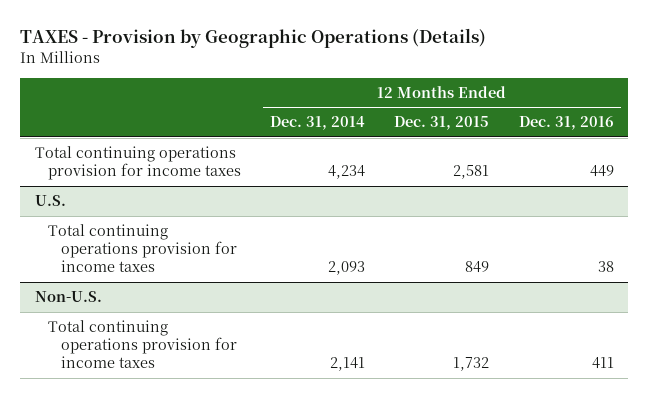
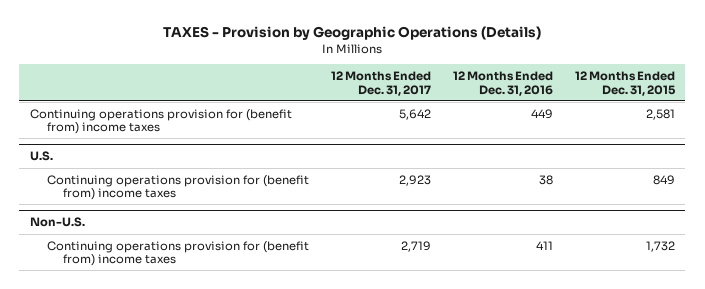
[270,116,366,131] Dec. 31, 2014 -> none
none -> [330,70,431,96] 12 Months Ended Dec. 31, 2017
[34,146,241,181] Total continuing operations provision for income taxes -> [30,108,293,135] Continuing operations provision for (benefit from) income taxes
[47,224,237,273] Total continuing operations provision for income taxes -> [46,174,309,201] Continuing operations provision for (benefit from) income taxes
[47,320,237,369] Total continuing operations provision for income taxes -> [46,240,309,267] Continuing operations provision for (benefit from) income taxes

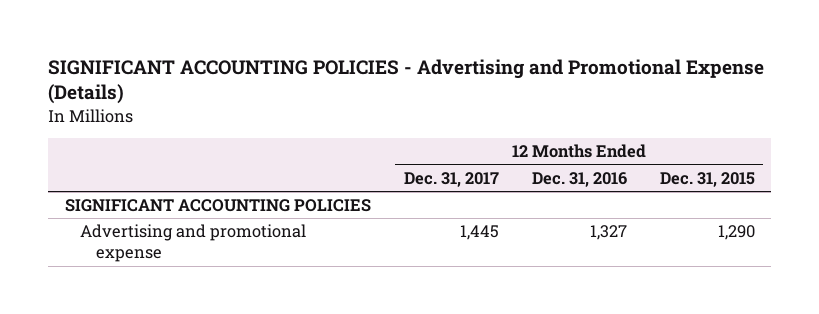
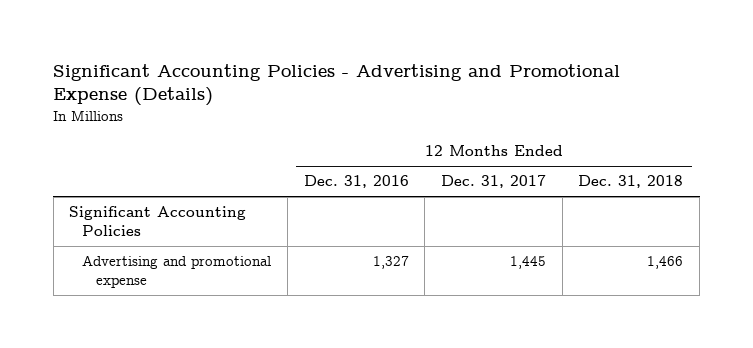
[47,58,764,105] SIGNIFICANT ACCOUNTING POLICIES - Advertising and Promotional Expense (Details) -> [53,63,621,107] Significant Accounting Policies - Advertising and Promotional Expense (Details)
[659,171,755,187] Dec. 31, 2015 -> none
none -> [578,175,684,189] Dec. 31, 2018
[64,199,371,213] SIGNIFICANT ACCOUNTING POLICIES -> [69,206,247,237] Significant Accounting Policies

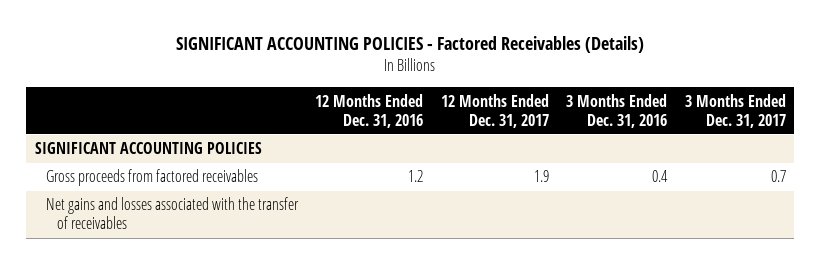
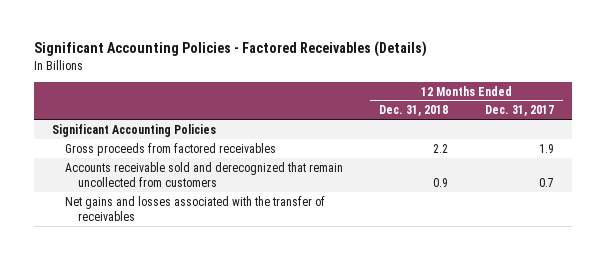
[176,36,645,54] SIGNIFICANT ACCOUNTING POLICIES - Factored Receivables (Details) -> [34,41,428,58] Significant Accounting Policies - Factored Receivables (Details)
[315,93,424,128] 12 Months Ended Dec. 31, 2016 -> none
[566,93,668,128] 3 Months Ended Dec. 31, 2016 -> none
[684,93,786,128] 3 Months Ended Dec. 31, 2017 -> none
none -> [379,105,449,117] Dec. 31, 2018
[34,142,262,155] SIGNIFICANT ACCOUNTING POLICIES -> [52,123,217,137] Significant Accounting Policies
none -> [65,161,344,187] Accounts receivable sold and derecognized that remain uncollected from customers

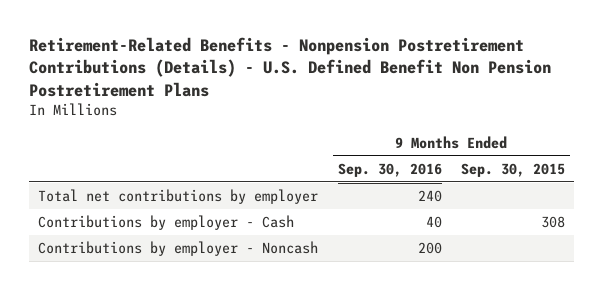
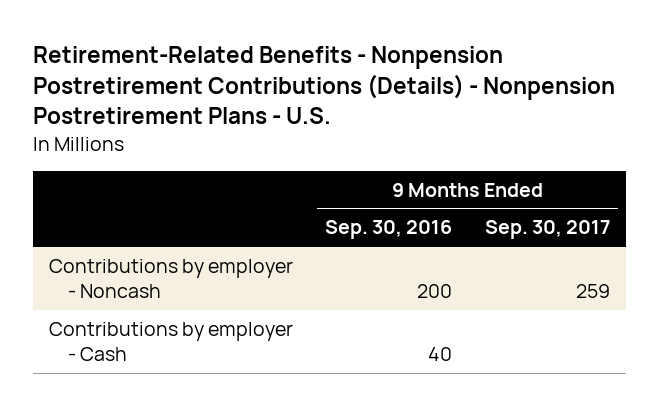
[28,37,551,97] Retirement-Related Benefits - Nonpension Postretirement Contributions (Details) - U.S. Defined Benefit Non Pension Postretirement Plans -> [32,46,615,125] Retirement-Related Benefits - Nonpension Postretirement Contributions (Details) - Nonpension Postretirement Plans - U.S.
[460,162,565,177] Sep. 30, 2015 -> none
none -> [484,220,610,240] Sep. 30, 2017
[38,189,319,205] Total net contributions by employer -> none
[38,215,295,231] Contributions by employer - Cash -> [49,322,294,361] Contributions by employer - Cash

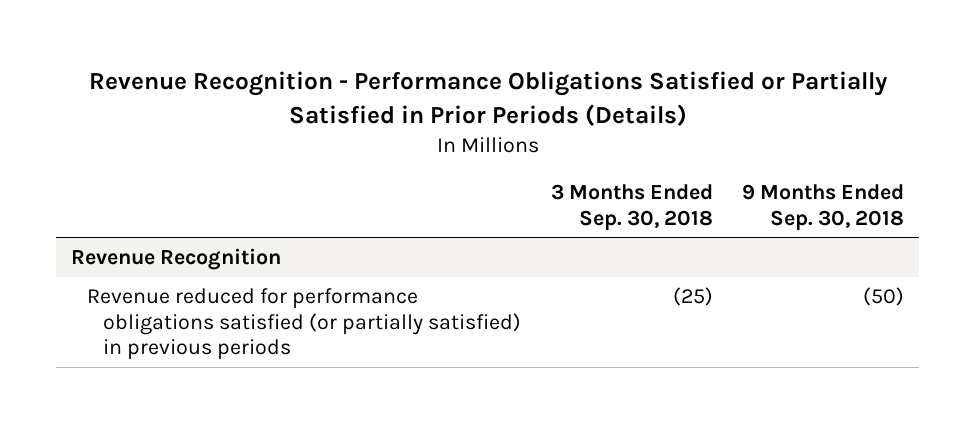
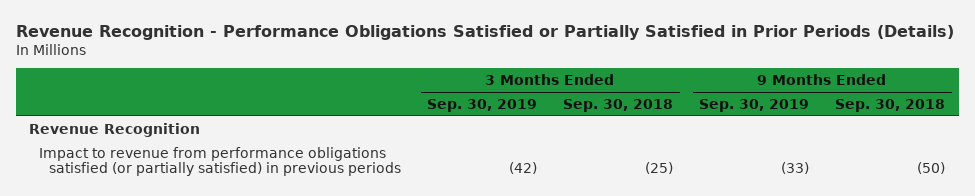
none -> [427,98,538,112] Sep. 30, 2019
none -> [699,98,810,112] Sep. 30, 2019
[86,288,521,360] Revenue reduced for performance obligations satisfied (or partially satisfied) in previous periods -> [39,146,402,177] Impact to revenue from performance obligations satisfied (or partially satisfied) in previous periods

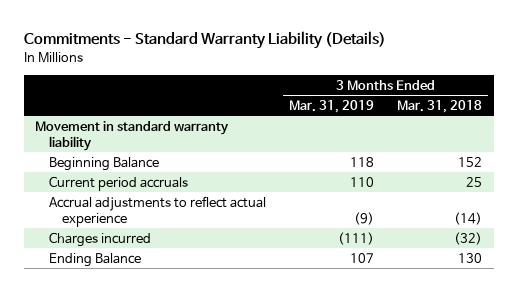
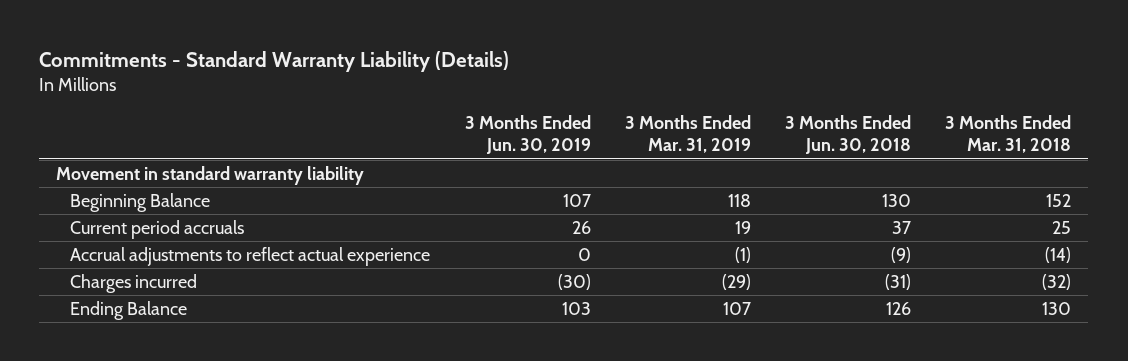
none -> [464,114,591,155] 3 Months Ended Jun. 30, 2019
none -> [784,114,911,155] 3 Months Ended Jun. 30, 2018
[350,176,375,187] 110 -> [734,220,751,234] 19
[354,211,375,225] (9) -> [734,246,751,263] (1)
[338,231,375,245] (111) -> [721,273,751,290] (29)

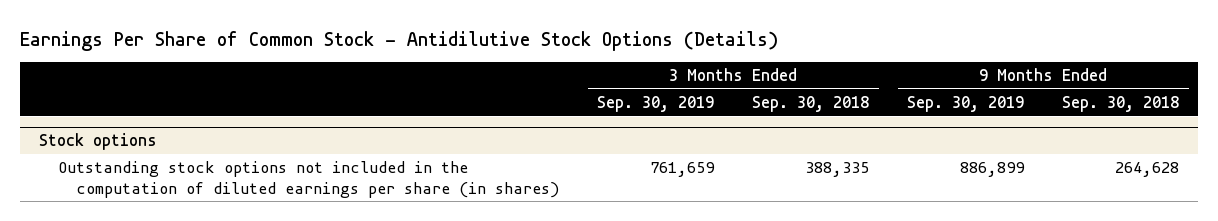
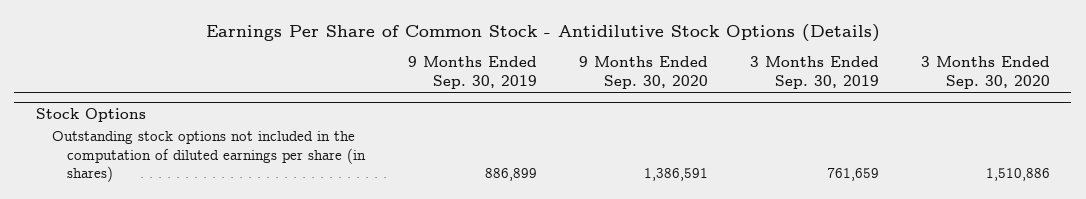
[752,95,870,112] Sep. 30, 2018 -> none
[1062,95,1180,112] Sep. 30, 2018 -> none
none -> [578,56,708,89] 9 Months Ended Sep. 30, 2020
none -> [921,56,1051,89] 3 Months Ended Sep. 30, 2020
[39,133,158,151] Stock options -> [35,107,146,122] Stock Options

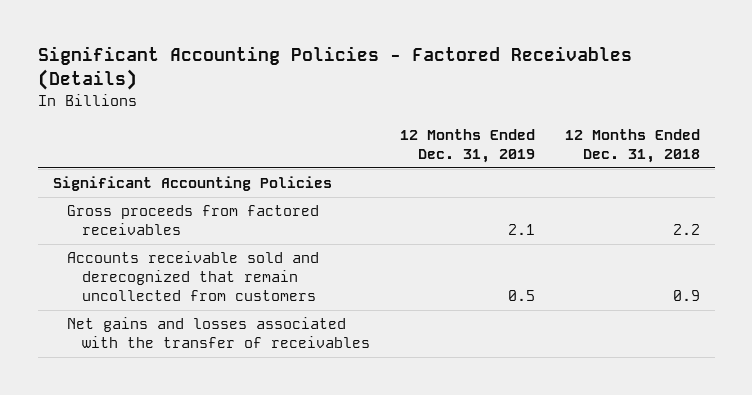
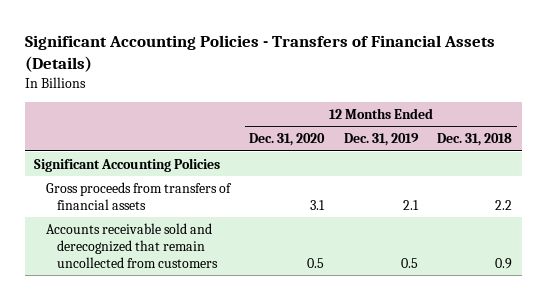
[37,46,632,90] Significant Accounting Policies - Factored Receivables (Details) -> [24,34,495,72] Significant Accounting Policies - Transfers of Financial Assets (Details)
none -> [249,133,326,147] Dec. 31, 2020
[67,205,320,236] Gross proceeds from factored receivables -> [45,181,232,210] Gross proceeds from transfers of financial assets
[67,317,371,349] Net gains and losses associated with the transfer of receivables -> none

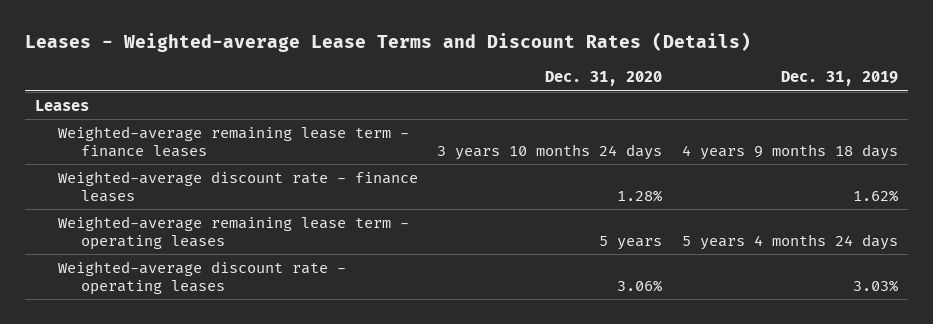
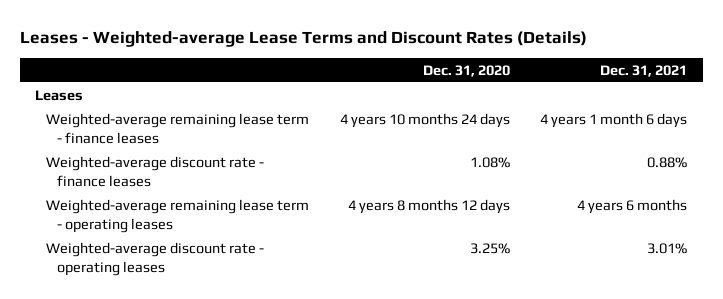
[780,71,898,87] Dec. 31, 2019 -> none
none -> [600,64,688,77] Dec. 31, 2021
[437,143,663,160] 3 years 10 months 24 days -> [339,113,510,129] 4 years 10 months 24 days
[617,189,663,202] 1.28% -> [469,157,510,169] 1.08%
[599,235,663,250] 5 years -> [347,199,510,215] 4 years 8 months 12 days
[617,279,663,292] 3.06% -> [469,243,510,255] 3.25%

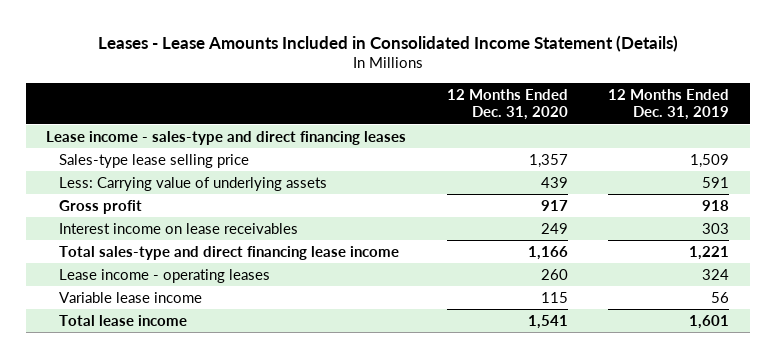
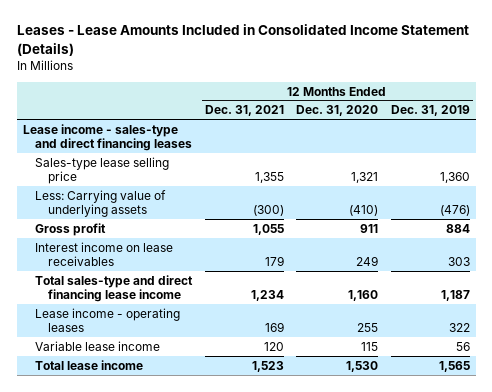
none -> [204,105,284,117] Dec. 31, 2021
[528,153,568,168] 1,357 -> [351,171,379,183] 1,321
[690,153,730,168] 1,509 -> [439,171,470,183] 1,360
[540,176,568,188] 439 -> [349,204,379,216] (410)
[702,176,730,188] 591 -> [439,204,470,216] (476)
[540,199,568,211] 917 -> [360,223,379,233] 911
[702,199,730,211] 918 -> [445,223,470,233] 884
[527,245,568,260] 1,166 -> [348,289,379,301] 1,160
[689,245,730,260] 1,221 -> [440,289,470,301] 1,187
[540,268,568,280] 260 -> [357,322,379,332] 255
[702,268,730,280] 324 -> [448,322,470,332] 322
[527,314,568,329] 1,541 -> [346,360,379,372] 1,530
[689,314,730,329] 1,601 -> [438,360,470,372] 1,565

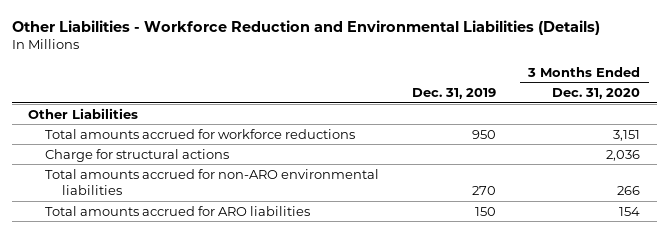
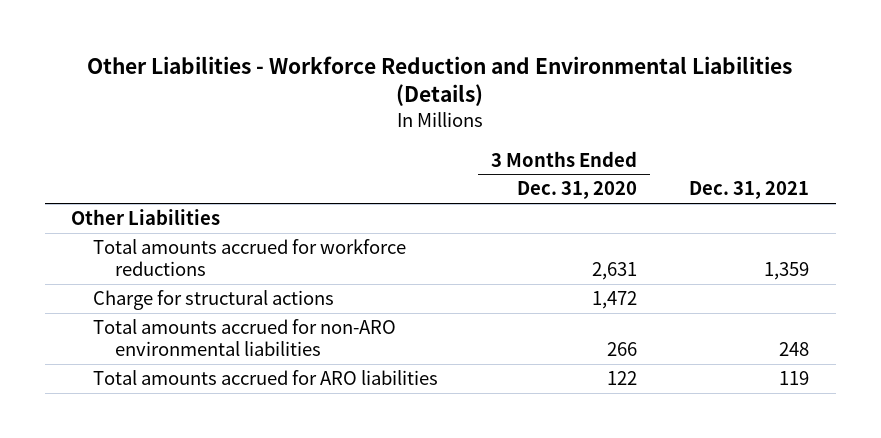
[411,87,496,99] Dec. 31, 2019 -> none
none -> [689,181,810,200] Dec. 31, 2021
[613,129,641,141] 3,151 -> [591,262,637,281] 2,631
[606,149,641,161] 2,036 -> [591,291,637,310] 1,472
[619,206,641,216] 154 -> [606,371,637,386] 122

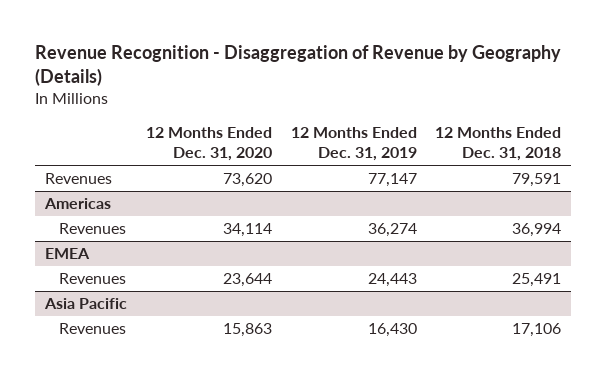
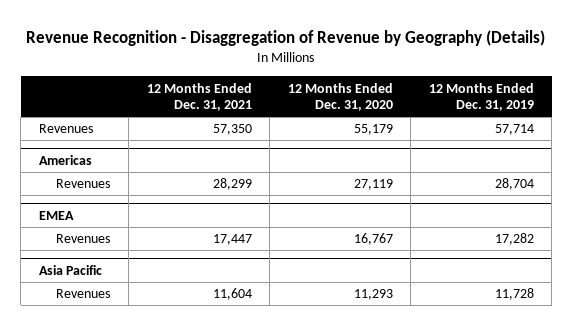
[435,126,562,162] 12 Months Ended Dec. 31, 2018 -> none
none -> [146,82,252,112] 12 Months Ended Dec. 31, 2021
[222,173,272,188] 73,620 -> [353,124,393,136] 55,179
[367,173,417,188] 77,147 -> [494,124,534,136] 57,714
[222,223,272,238] 34,114 -> [353,179,393,191] 27,119
[367,223,417,238] 36,274 -> [494,178,534,191] 28,704
[222,273,272,288] 23,644 -> [353,233,393,246] 16,767
[367,273,417,288] 24,443 -> [494,233,534,246] 17,282
[222,323,272,338] 15,863 -> [353,289,393,301] 11,293
[367,323,417,338] 16,430 -> [494,288,534,301] 11,728

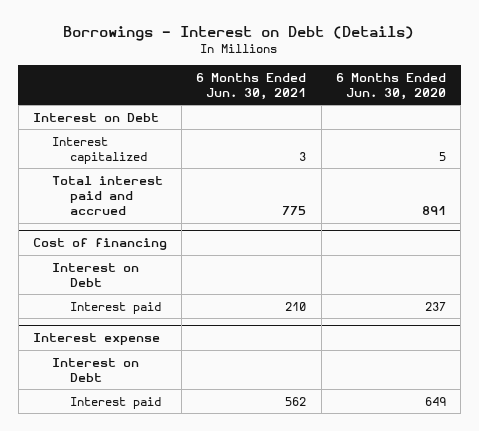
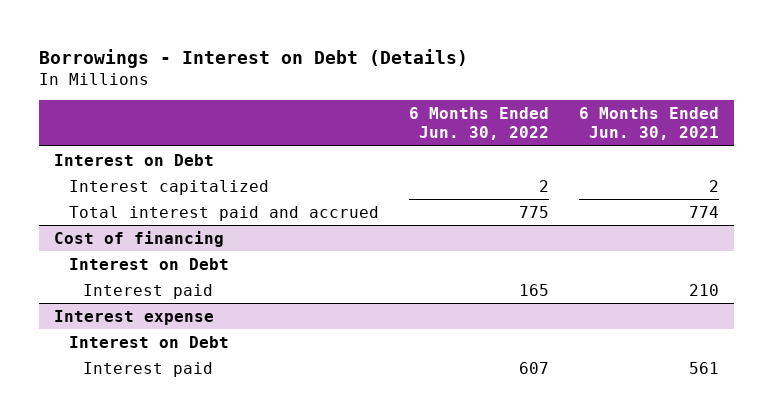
[335,72,446,100] 6 Months Ended Jun. 30, 2020 -> none
none -> [408,107,549,141] 6 Months Ended Jun. 30, 2022
[299,151,307,161] 3 -> [709,179,720,192] 2
[282,206,307,216] 775 -> [689,205,720,218] 774
[285,396,307,406] 562 -> [689,361,720,374] 561

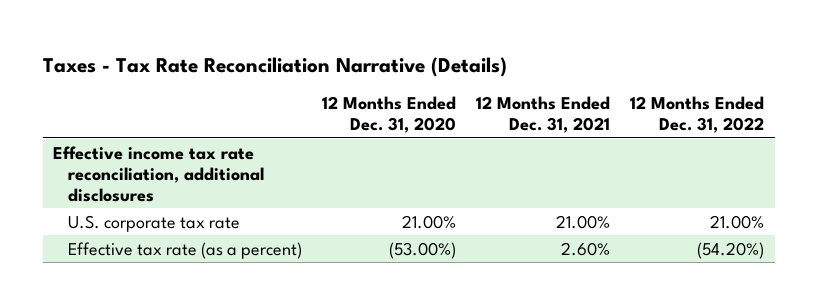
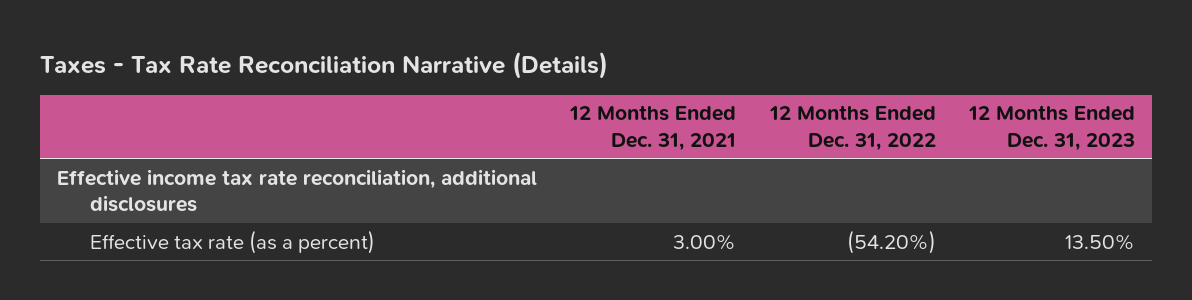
[322,96,457,134] 12 Months Ended Dec. 31, 2020 -> none
none -> [967,105,1135,151] 12 Months Ended Dec. 31, 2023
[67,214,240,232] U.S. corporate tax rate -> none
[561,241,611,256] 2.60% -> [673,233,737,250] 3.00%

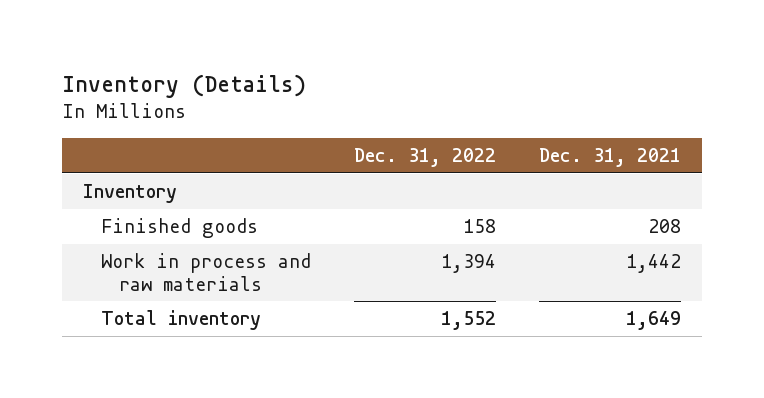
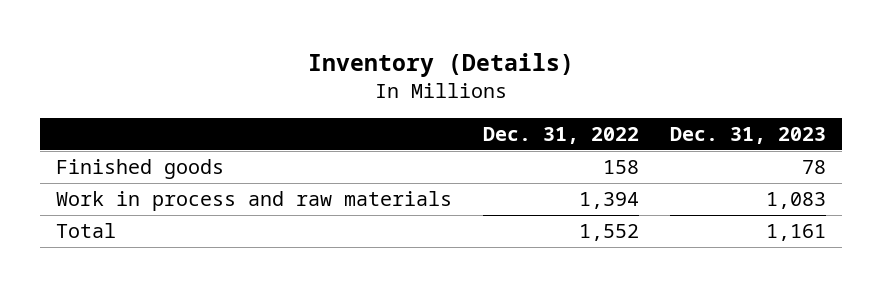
[538,147,681,167] Dec. 31, 2021 -> none
none -> [670,126,827,144] Dec. 31, 2023
[83,184,178,204] Inventory -> none
[101,310,262,331] Total inventory -> [55,223,116,239] Total

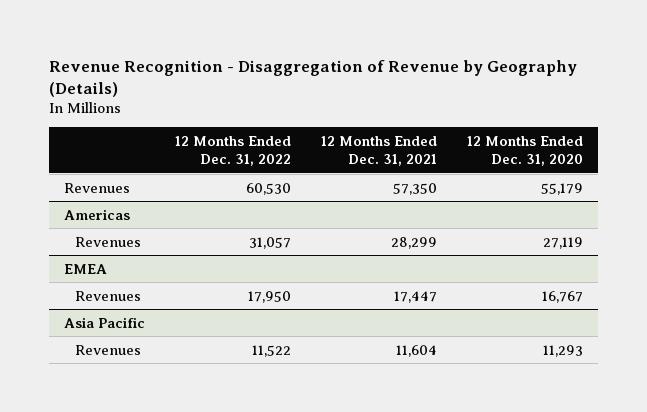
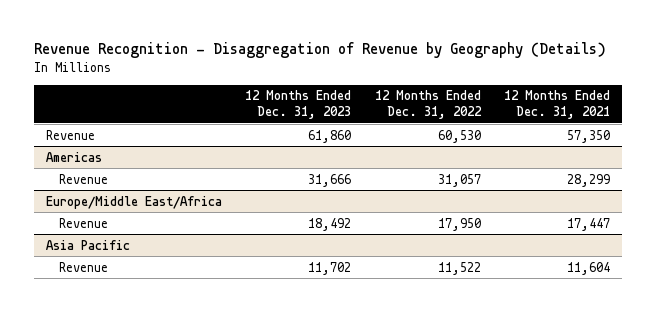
[466,135,583,166] 12 Months Ended Dec. 31, 2020 -> none
none -> [245,90,352,120] 12 Months Ended Dec. 31, 2023
[64,182,131,193] Revenues -> [45,129,95,140] Revenue
[74,236,141,247] Revenues -> [58,173,108,184] Revenue
[64,263,108,274] EMEA -> [45,195,222,209] Europe/Middle East/Africa
[74,290,141,301] Revenues -> [58,217,108,228] Revenue
[74,344,141,355] Revenues -> [58,261,108,272] Revenue

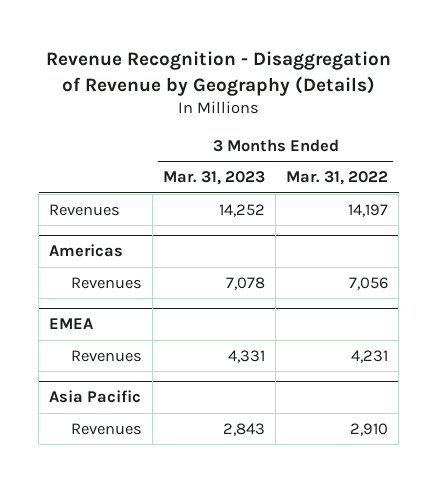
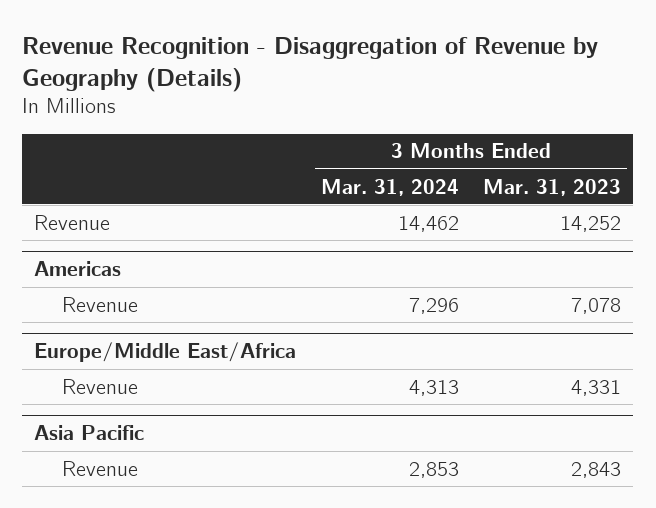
[286,171,389,186] Mar. 31, 2022 -> none
none -> [320,178,459,196] Mar. 31, 2024
[49,203,121,216] Revenues -> [34,214,111,230] Revenue
[71,276,143,289] Revenues -> [61,296,138,312] Revenue
[49,318,94,330] EMEA -> [34,342,297,363] Europe/Middle East/Africa
[71,349,143,362] Revenues -> [61,378,138,394] Revenue
[71,422,143,435] Revenues -> [61,460,138,476] Revenue

